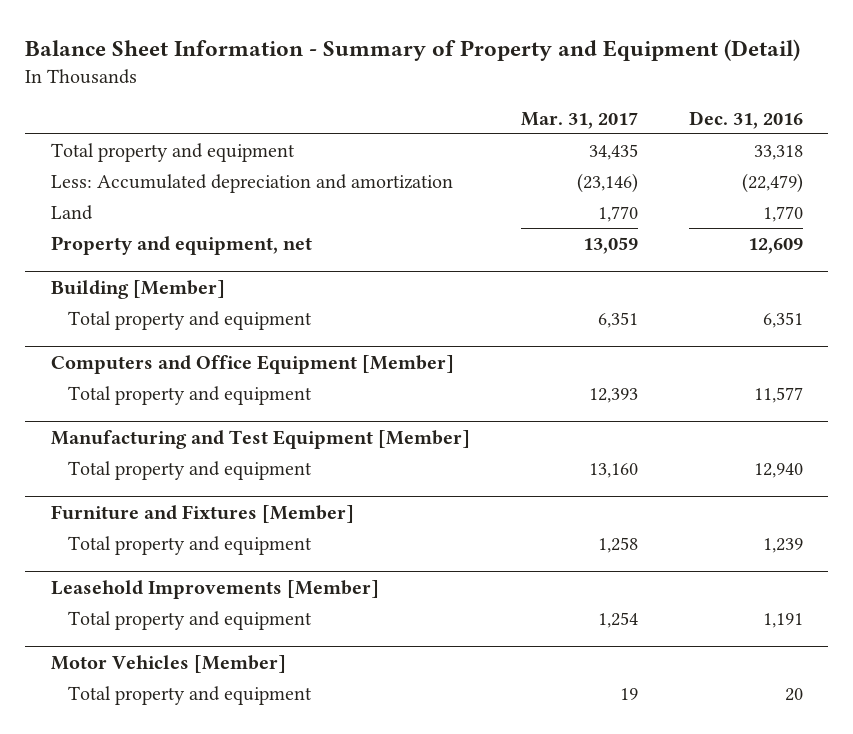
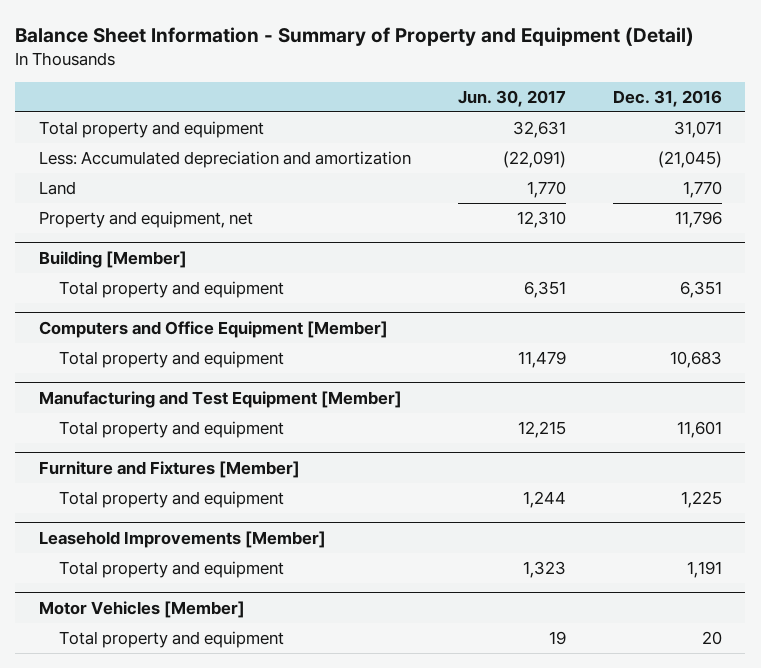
[520,111,638,129] Mar. 31, 2017 -> none
none -> [457,89,566,107] Jun. 30, 2017
[753,144,803,160] 33,318 -> [673,121,722,139] 31,071
[741,172,803,193] (22,479) -> [657,151,722,169] (21,045)
[747,237,803,254] 12,609 -> [674,211,722,229] 11,796
[753,386,803,403] 11,577 -> [669,351,722,369] 10,683
[753,462,803,478] 12,940 -> [676,421,722,439] 11,601
[762,537,803,553] 1,239 -> [680,491,722,509] 1,225

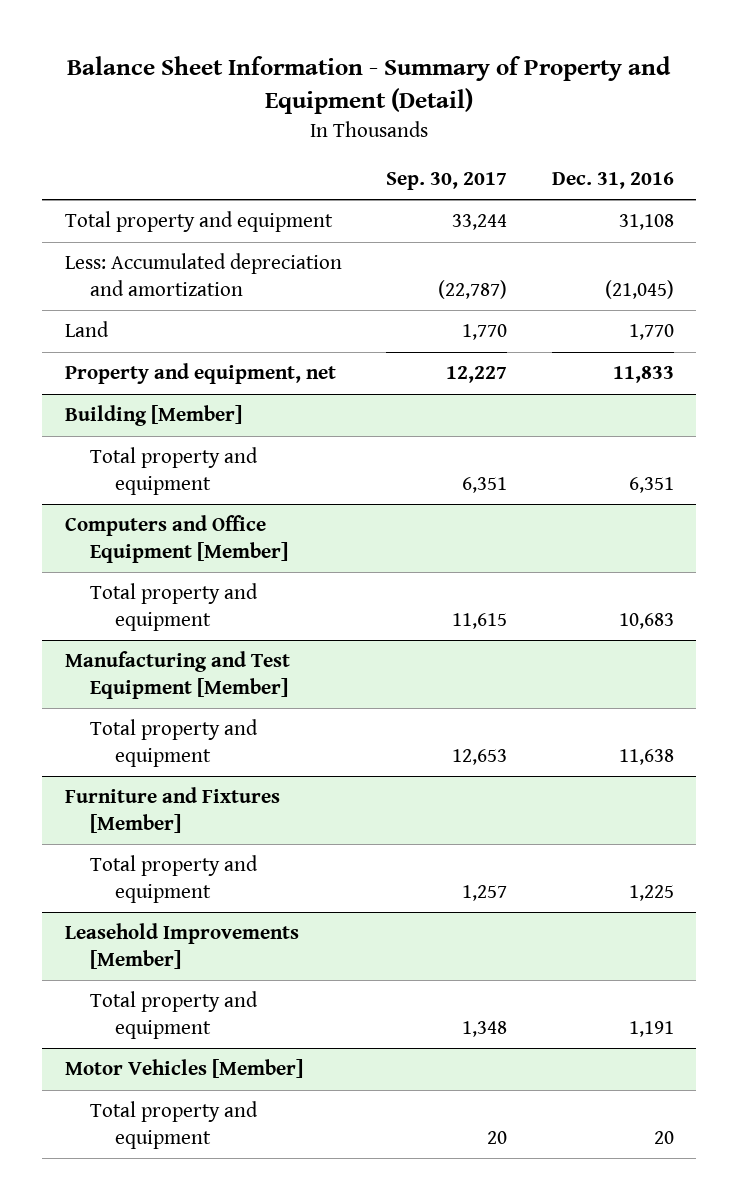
[457,89,566,107] Jun. 30, 2017 -> none
none -> [386,172,508,191] Sep. 30, 2017
[673,121,722,139] 31,071 -> [618,214,674,231] 31,108
[674,211,722,229] 11,796 -> [612,366,674,384] 11,833
[676,421,722,439] 11,601 -> [618,749,674,766] 11,638

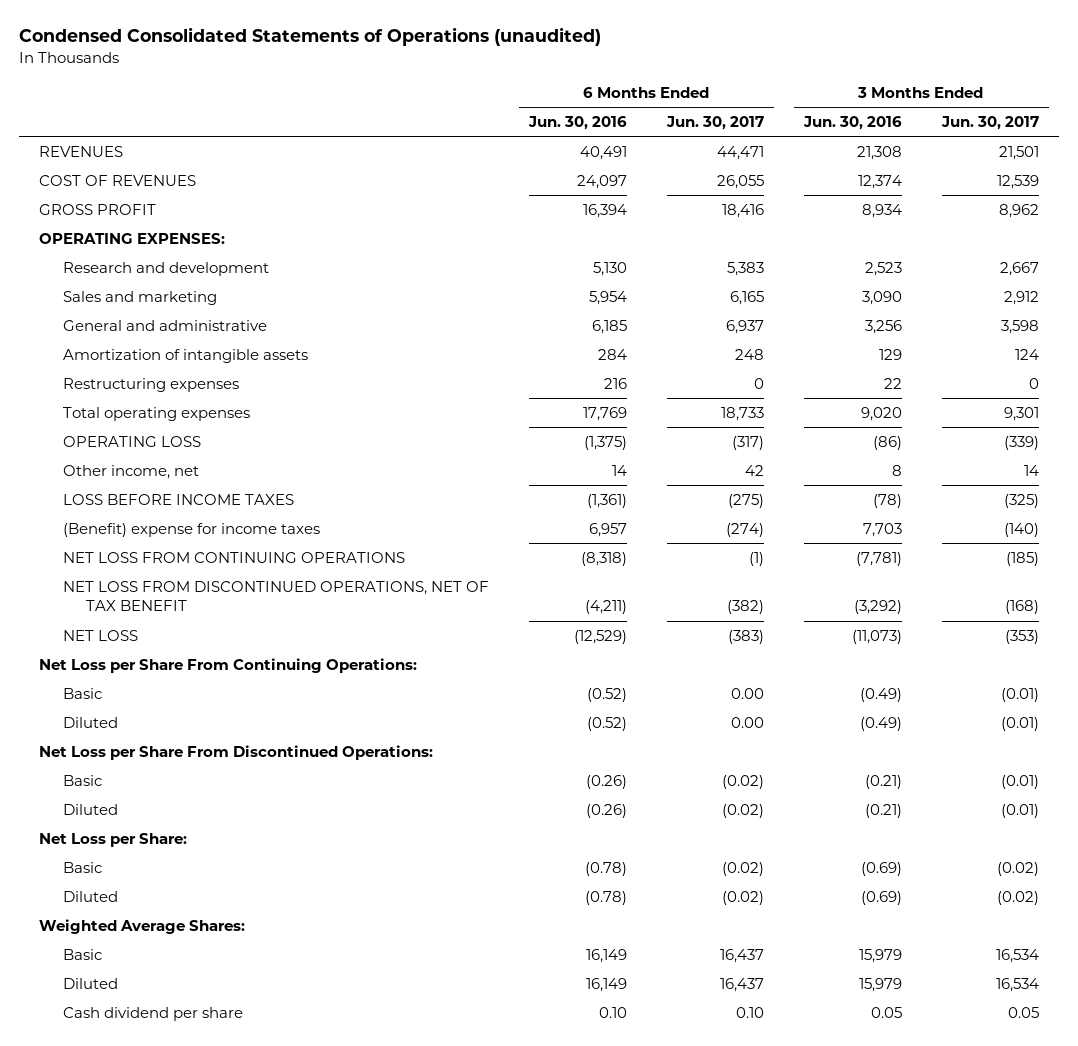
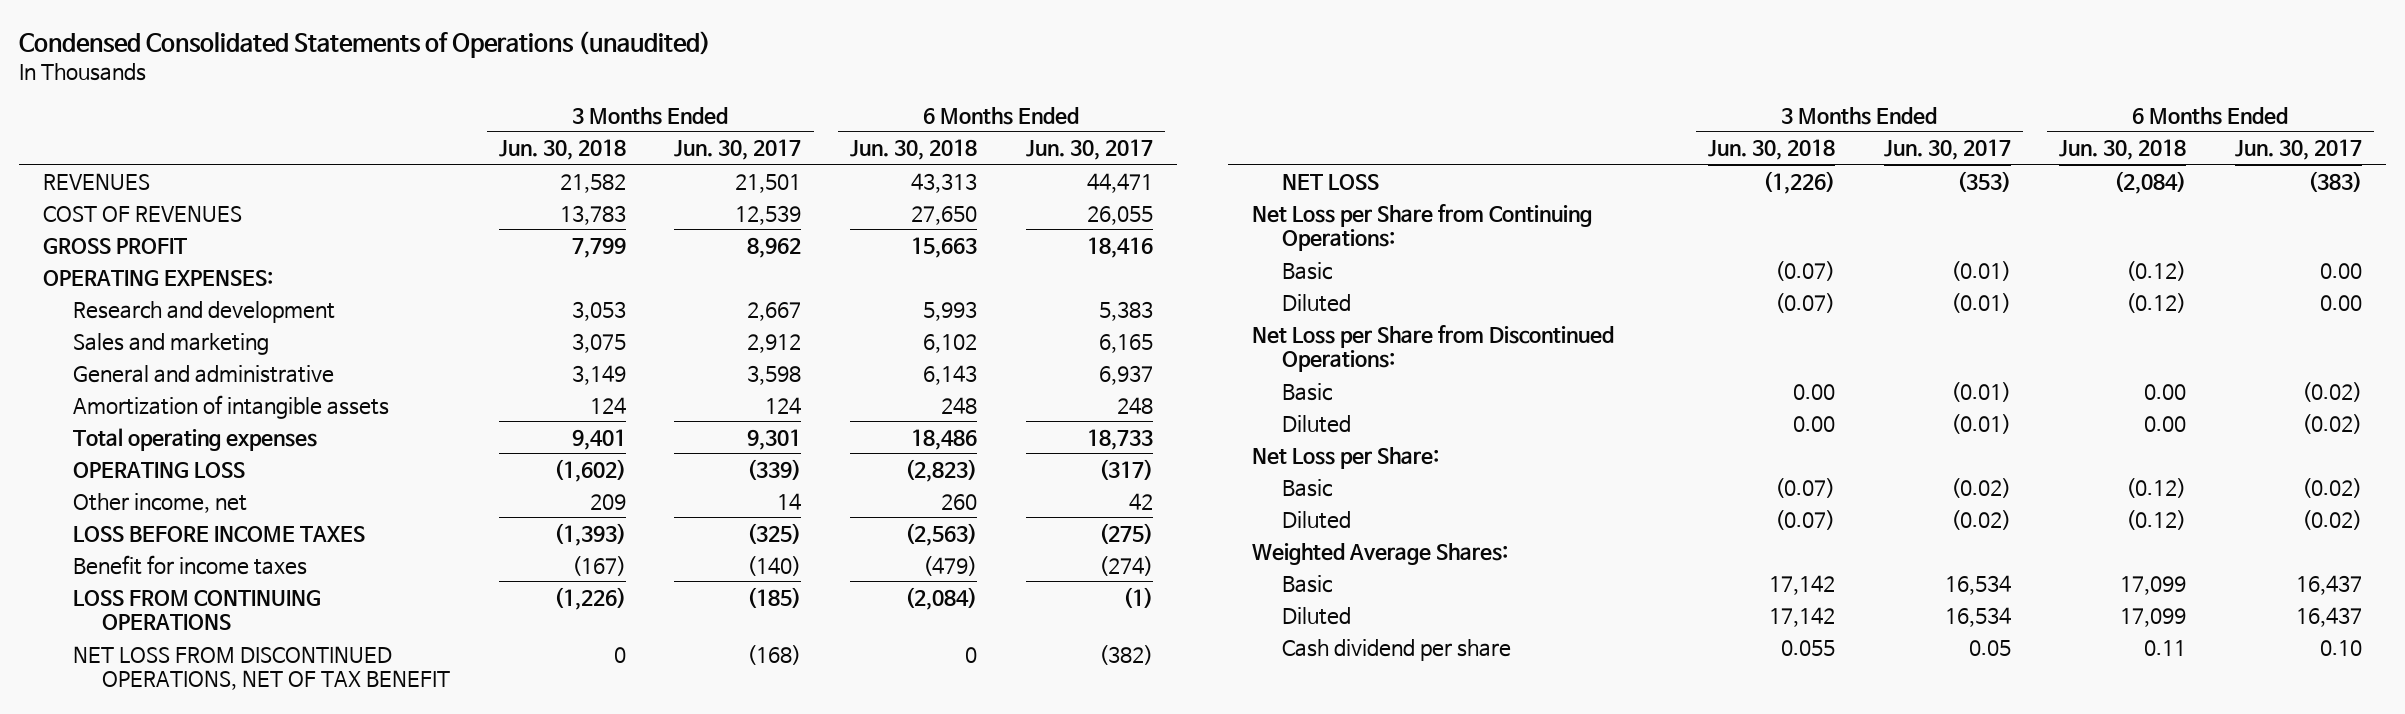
[527,116,627,131] Jun. 30, 2016 -> none
[802,116,902,131] Jun. 30, 2016 -> none
none -> [498,139,626,161] Jun. 30, 2018
none -> [849,139,977,161] Jun. 30, 2018
[62,377,239,392] Restructuring expenses -> none
[62,522,320,537] (Benefit) expense for income taxes -> [72,554,307,575] Benefit for income taxes
[62,551,405,563] NET LOSS FROM CONTINUING OPERATIONS -> [72,589,321,631] LOSS FROM CONTINUING OPERATIONS
[38,657,417,673] Net Loss per Share From Continuing Operations: -> [1252,203,1593,252] Net Loss per Share from Continuing Operations:
[38,744,433,760] Net Loss per Share From Discontinued Operations: -> [1252,324,1615,373] Net Loss per Share from Discontinued Operations:

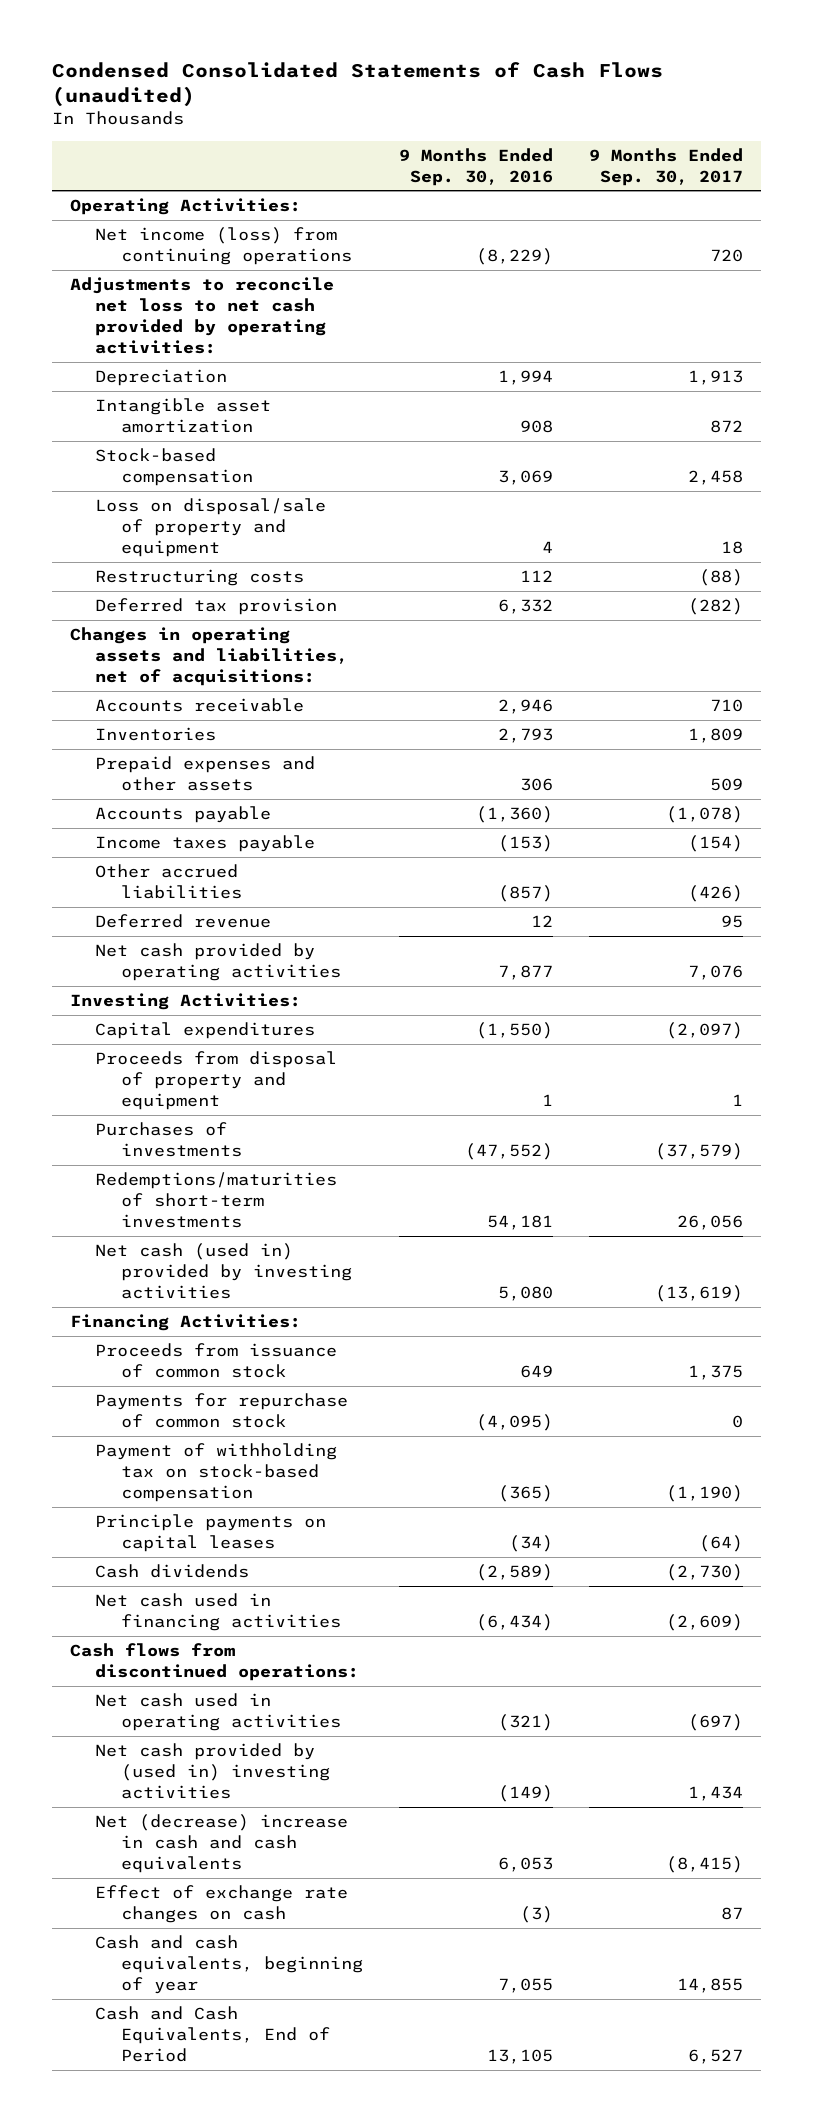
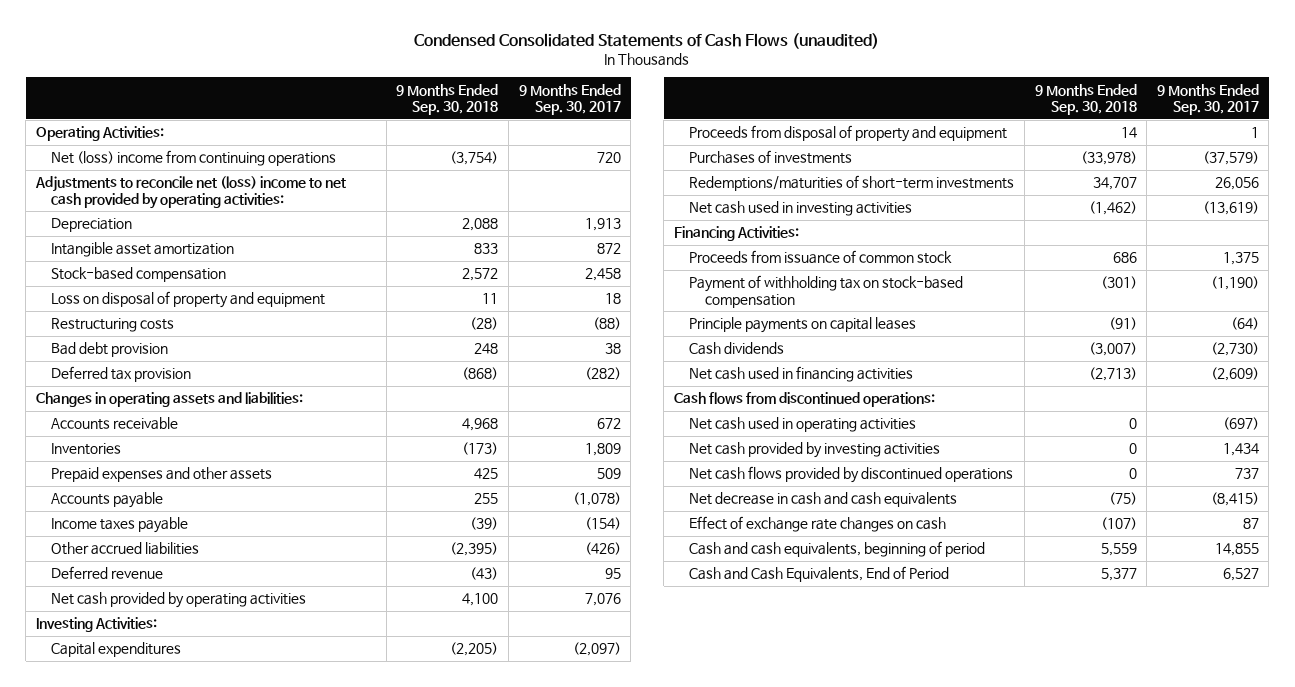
[398,147,553,186] 9 Months Ended Sep. 30, 2016 -> none
none -> [396,83,499,116] 9 Months Ended Sep. 30, 2018
[95,226,352,266] Net income (loss) from continuing operations -> [51,150,337,167] Net (loss) income from continuing operations
[69,276,334,355] Adjustments to reconcile net loss to net cash provided by operating activities: -> [34,176,346,209] Adjustments to reconcile net (loss) income to net cash provided by operating activities:
[95,497,327,558] Loss on disposal/sale of property and equipment -> [51,291,326,309] Loss on disposal of property and equipment
none -> [51,342,169,358] Bad debt provision
[69,626,349,687] Changes in operating assets and liabilities, net of acquisitions: -> [35,392,303,408] Changes in operating assets and liabilities:
[709,698,743,712] 710 -> [596,418,621,430] 672
[95,1242,352,1300] Net cash (used in) provided by investing activities -> [689,201,913,217] Net cash used in investing activities
[95,1392,349,1429] Payments for repurchase of common stock -> none
[95,1742,330,1800] Net cash provided by (used in) investing activities -> [689,442,941,459] Net cash provided by investing activities
none -> [689,466,1014,484] Net cash flows provided by discontinued operations
[95,1813,349,1874] Net (decrease) increase in cash and cash equivalents -> [689,492,958,508] Net decrease in cash and cash equivalents
[95,1934,363,1995] Cash and cash equivalents, beginning of year -> [689,541,986,558] Cash and cash equivalents, beginning of period

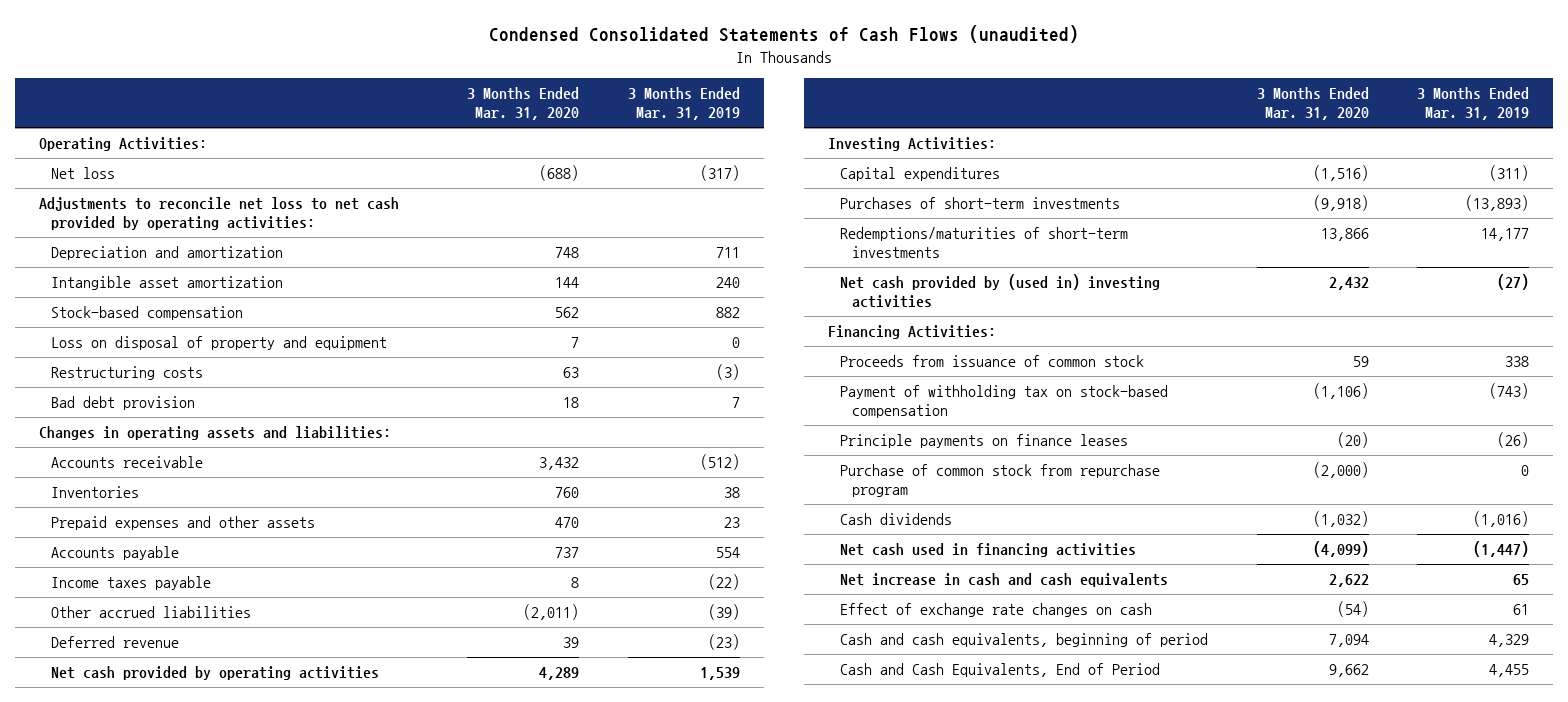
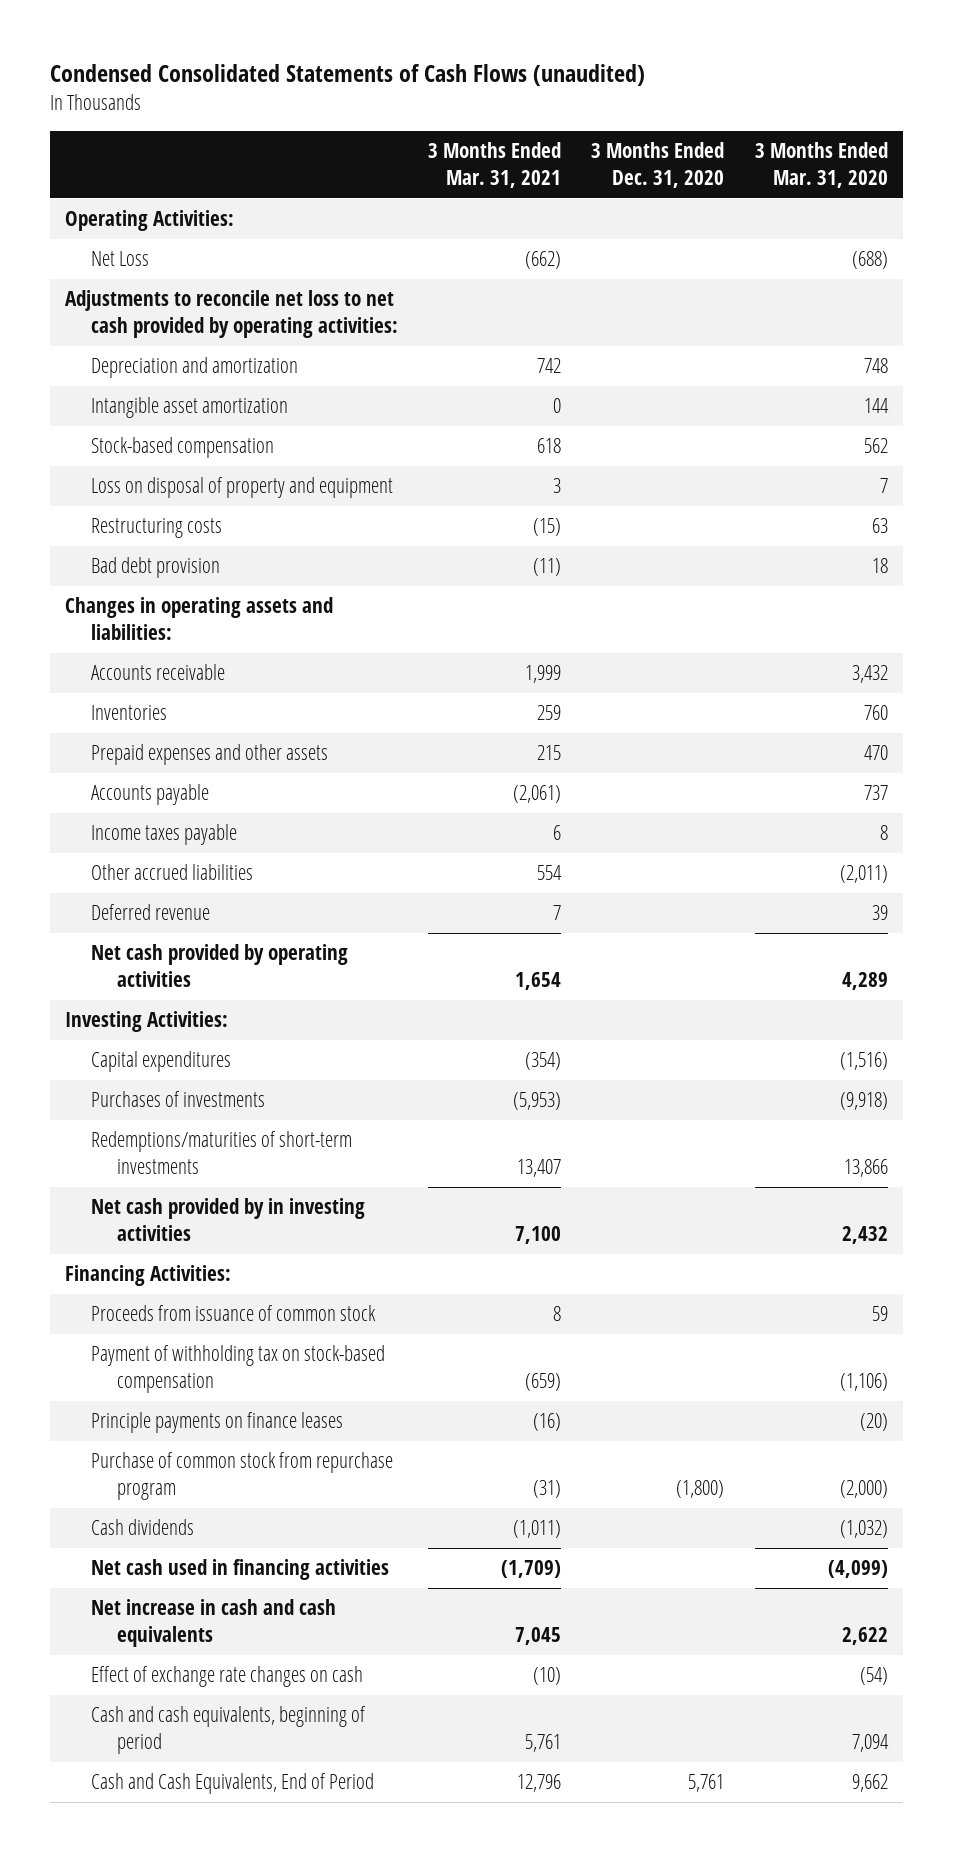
[627,87,740,121] 3 Months Ended Mar. 31, 2019 -> none
none -> [428,142,562,189] 3 Months Ended Mar. 31, 2021
none -> [591,142,725,189] 3 Months Ended Dec. 31, 2020
[50,167,115,180] Net loss -> [91,251,150,267] Net Loss
[840,197,1121,210] Purchases of short-term investments -> [91,1091,266,1108] Purchases of investments
[840,274,1161,309] Net cash provided by (used in) investing activities -> [91,1198,366,1242] Net cash provided by in investing activities

